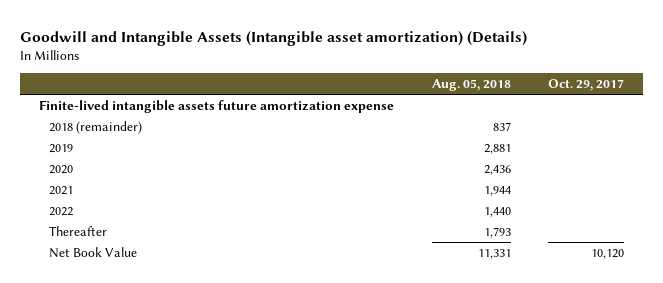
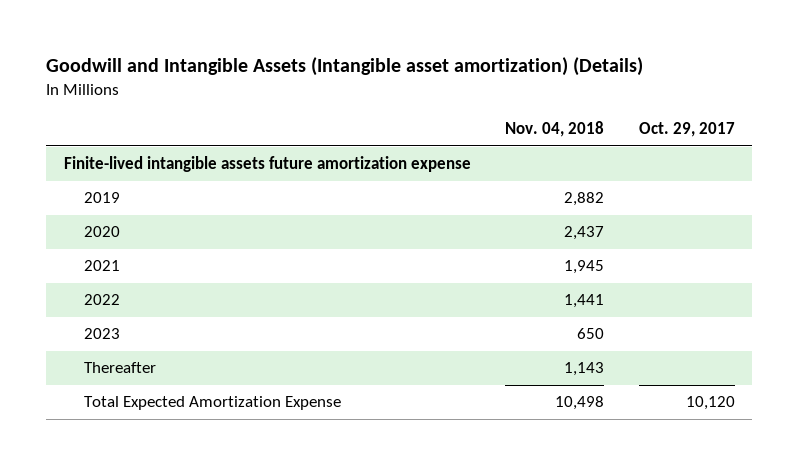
[431,79,511,92] Aug. 05, 2018 -> none
none -> [505,121,605,138] Nov. 04, 2018
[49,120,143,134] 2018 (remainder) -> none
none -> [83,328,120,340] 2023
[49,246,138,258] Net Book Value -> [83,396,341,411] Total Expected Amortization Expense

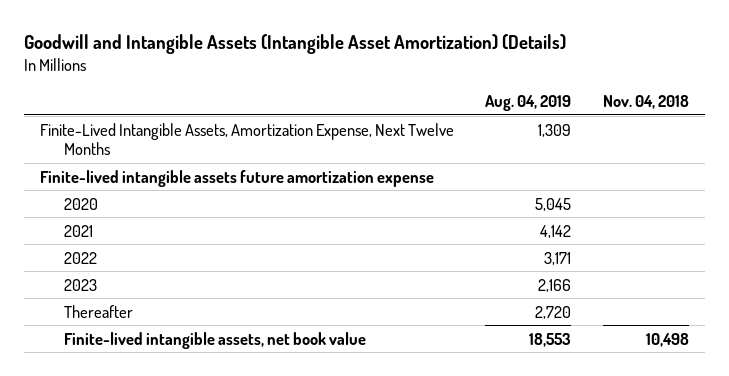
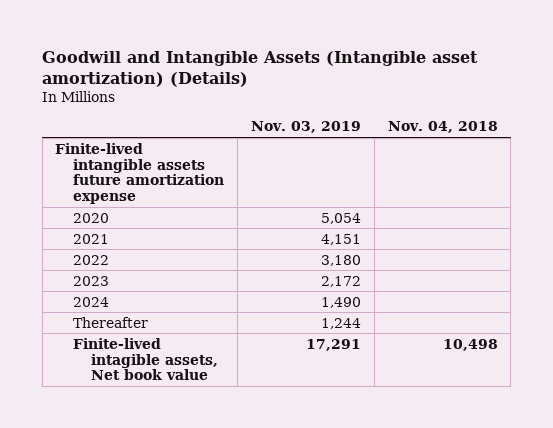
[23,34,566,55] Goodwill and Intangible Assets (Intangible Asset Amortization) (Details) -> [42,51,479,88] Goodwill and Intangible Assets (Intangible asset amortization) (Details)
[485,95,572,112] Aug. 04, 2019 -> none
none -> [250,121,361,134] Nov. 03, 2019
[39,122,454,156] Finite-Lived Intangible Assets, Amortization Expense, Next Twelve Months -> none
none -> [72,296,109,307] 2024
[64,331,367,349] Finite-lived intangible assets, net book value -> [72,337,218,381] Finite-lived intagible assets, Net book value

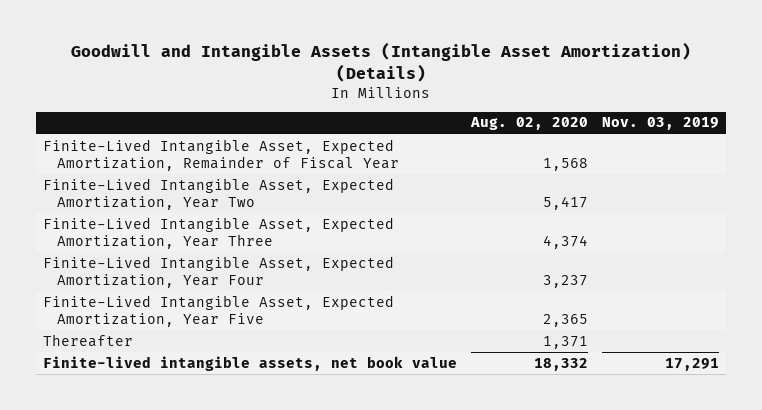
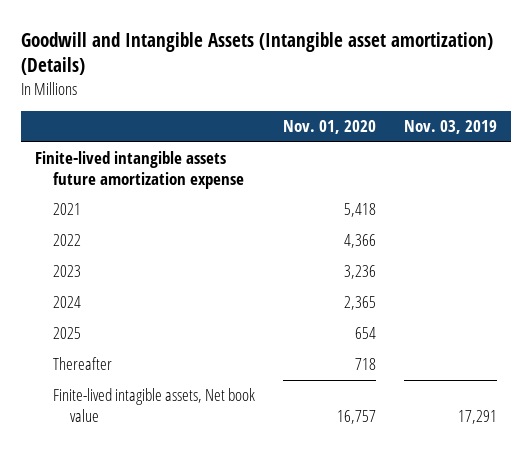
[70,42,691,82] Goodwill and Intangible Assets (Intangible Asset Amortization) (Details) -> [21,31,494,76] Goodwill and Intangible Assets (Intangible asset amortization) (Details)
[469,117,588,131] Aug. 02, 2020 -> none
none -> [282,120,376,135] Nov. 01, 2020
[42,138,399,172] Finite-Lived Intangible Asset, Expected Amortization, Remainder of Fiscal Year -> none
none -> [35,151,244,189] Finite-lived intangible assets future amortization expense
[42,177,394,211] Finite-Lived Intangible Asset, Expected Amortization, Year Two -> [52,203,81,216] 2021
[42,216,394,250] Finite-Lived Intangible Asset, Expected Amortization, Year Three -> [52,234,81,247] 2022
[42,255,394,289] Finite-Lived Intangible Asset, Expected Amortization, Year Four -> [52,265,81,278] 2023
[42,294,394,328] Finite-Lived Intangible Asset, Expected Amortization, Year Five -> [52,296,81,309] 2024
none -> [52,327,81,340] 2025
[42,355,457,371] Finite-lived intangible assets, net book value -> [52,388,255,422] Finite-lived intagible assets, Net book value

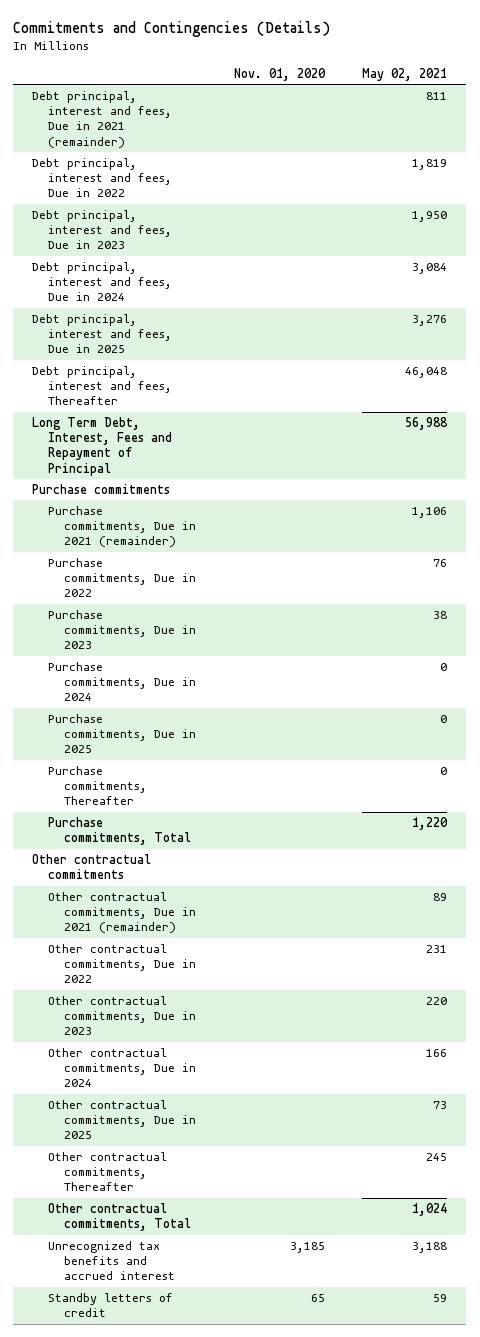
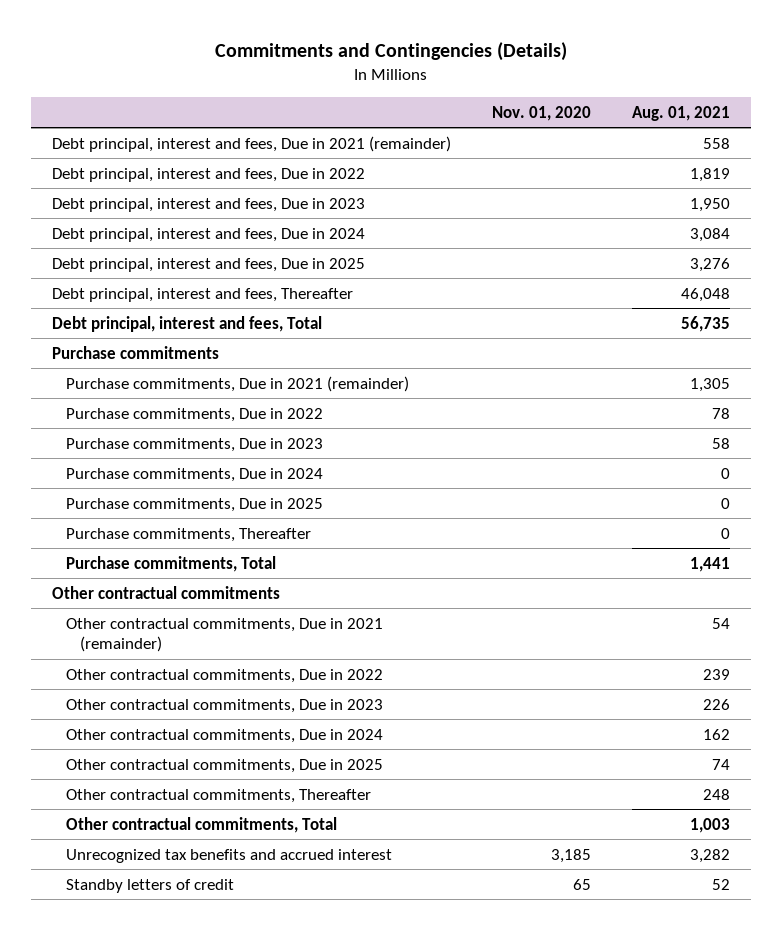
[362,67,448,81] May 02, 2021 -> none
none -> [632,105,731,121] Aug. 01, 2021
[32,417,172,476] Long Term Debt, Interest, Fees and Repayment of Principal -> [51,315,322,332] Debt principal, interest and fees, Total

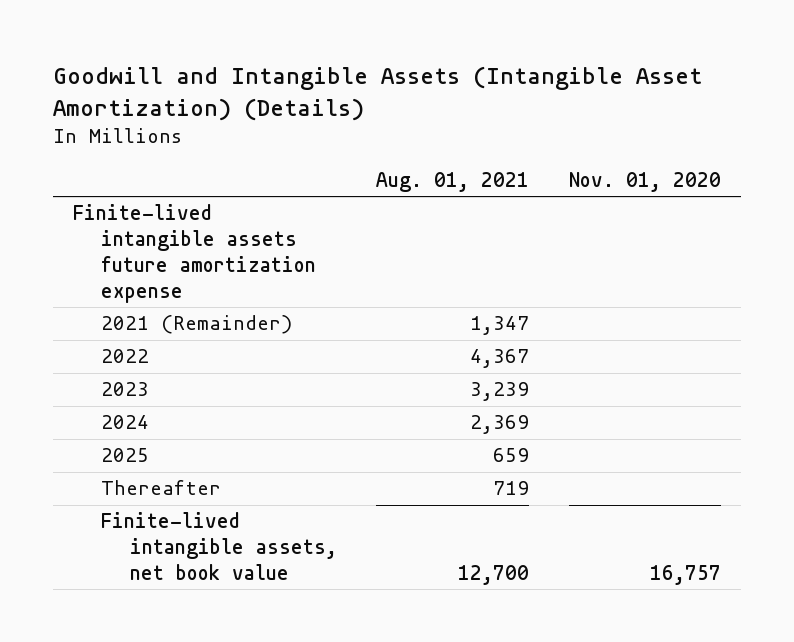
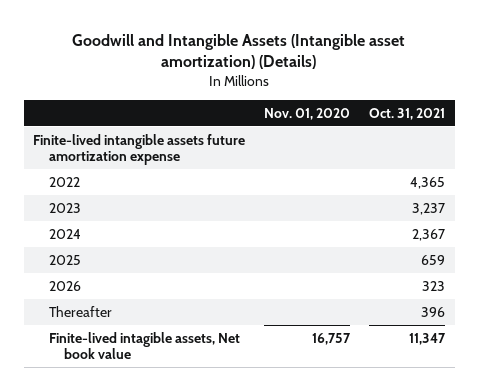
[52,66,702,121] Goodwill and Intangible Assets (Intangible Asset Amortization) (Details) -> [72,33,406,70] Goodwill and Intangible Assets (Intangible asset amortization) (Details)
[376,171,530,192] Aug. 01, 2021 -> none
none -> [369,107,446,120] Oct. 31, 2021
[101,315,293,335] 2021 (Remainder) -> none
none -> [48,280,81,291] 2026
[101,512,337,581] Finite-lived intangible assets, net book value -> [48,331,240,360] Finite-lived intagible assets, Net book value

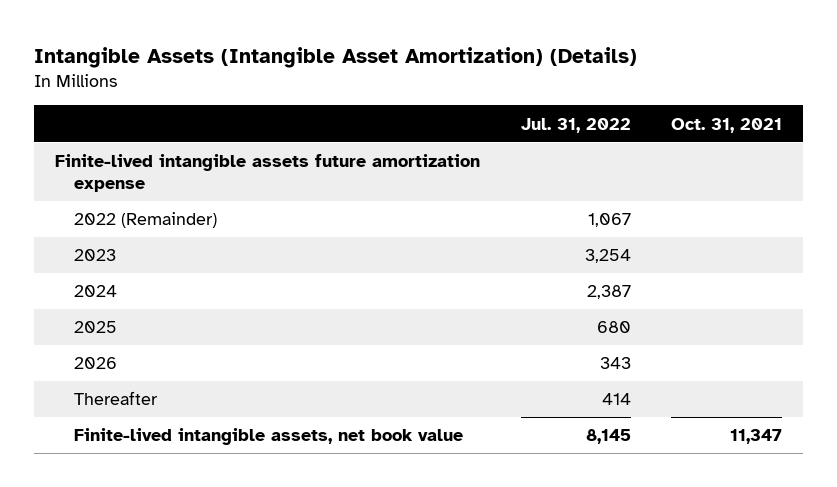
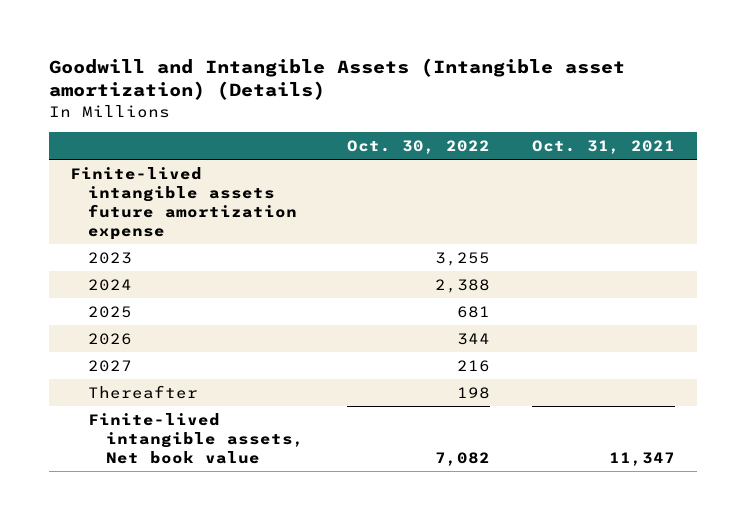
[34,46,638,68] Intangible Assets (Intangible Asset Amortization) (Details) -> [49,57,626,101] Goodwill and Intangible Assets (Intangible asset amortization) (Details)
[520,117,631,133] Jul. 31, 2022 -> none
none -> [346,139,490,154] Oct. 30, 2022
[73,212,217,229] 2022 (Remainder) -> none
none -> [88,359,133,372] 2027
[73,428,463,446] Finite-lived intangible assets, net book value -> [88,412,305,464] Finite-lived intangible assets, Net book value

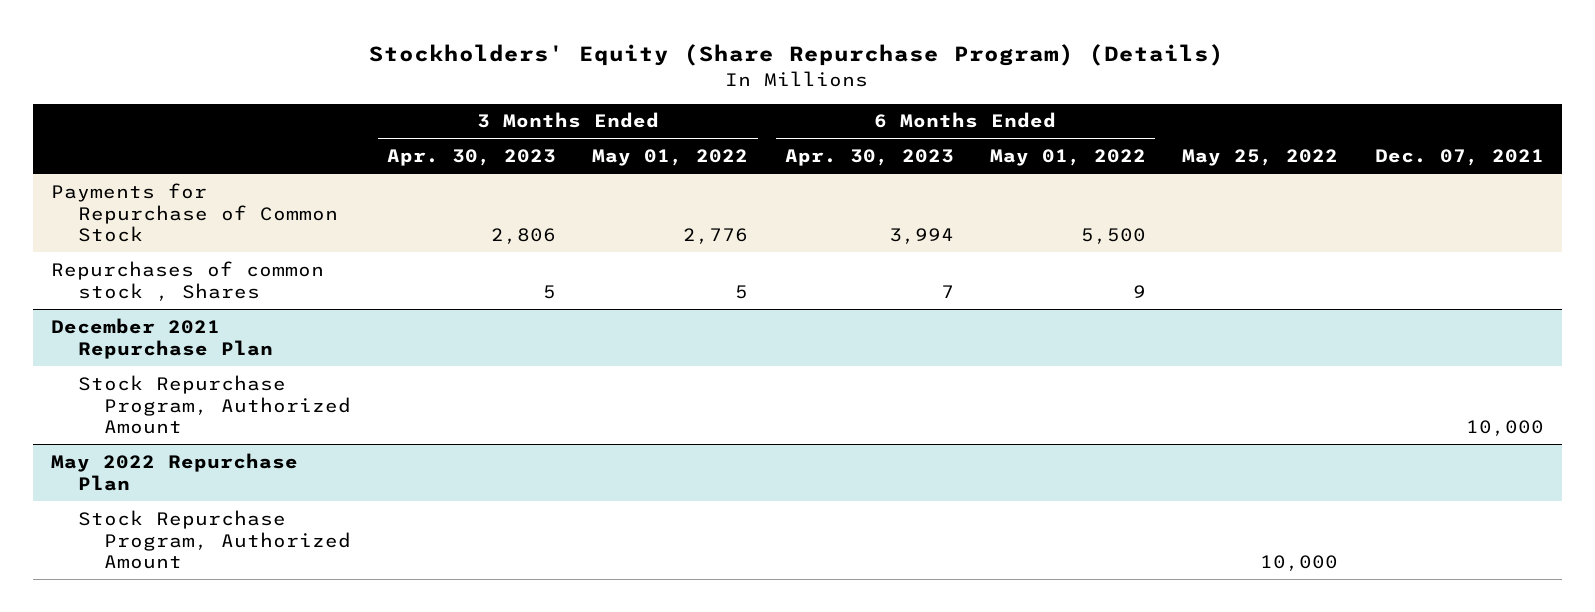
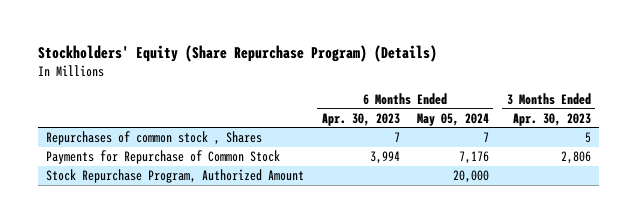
[592,149,749,167] May 01, 2022 -> none
[990,149,1147,167] May 01, 2022 -> none
[1182,149,1339,167] May 25, 2022 -> none
[1374,149,1544,167] Dec. 07, 2021 -> none
none -> [417,112,490,126] May 05, 2024
[51,317,273,359] December 2021 Repurchase Plan -> none
[77,374,351,435] Stock Repurchase Program, Authorized Amount -> none
[51,452,299,491] May 2022 Repurchase Plan -> none
[77,509,351,570] Stock Repurchase Program, Authorized Amount -> none
[51,182,338,243] Payments for Repurchase of Common Stock -> [46,150,281,165] Payments for Repurchase of Common Stock
none -> [46,169,305,184] Stock Repurchase Program, Authorized Amount

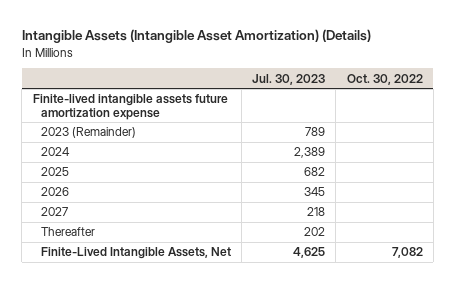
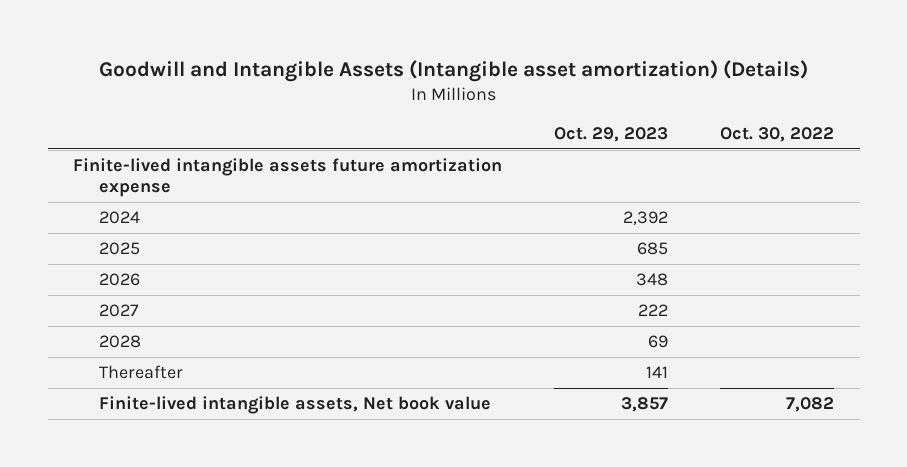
[21,29,371,44] Intangible Assets (Intangible Asset Amortization) (Details) -> [98,59,808,82] Goodwill and Intangible Assets (Intangible asset amortization) (Details)
[252,73,326,85] Jul. 30, 2023 -> none
none -> [554,127,669,143] Oct. 29, 2023
[40,127,136,139] 2023 (Remainder) -> none
none -> [99,334,142,348] 2028
[40,247,231,260] Finite-Lived Intangible Assets, Net -> [99,395,492,414] Finite-lived intangible assets, Net book value

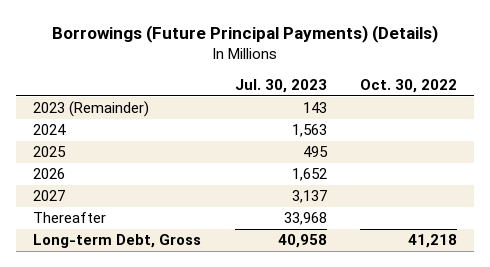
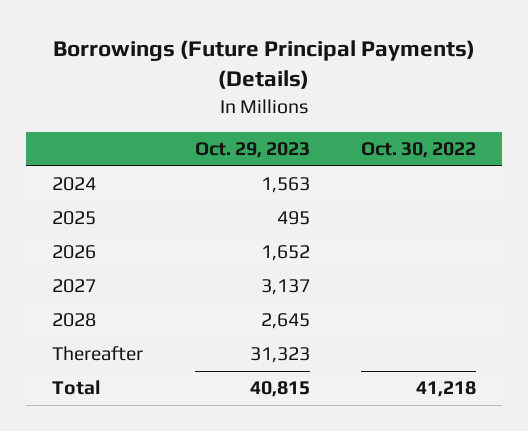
[234,79,327,94] Jul. 30, 2023 -> none
none -> [194,142,310,159] Oct. 29, 2023
[32,101,149,118] 2023 (Remainder) -> none
none -> [51,313,96,328] 2028
[32,234,201,249] Long-term Debt, Gross -> [51,380,101,396] Total

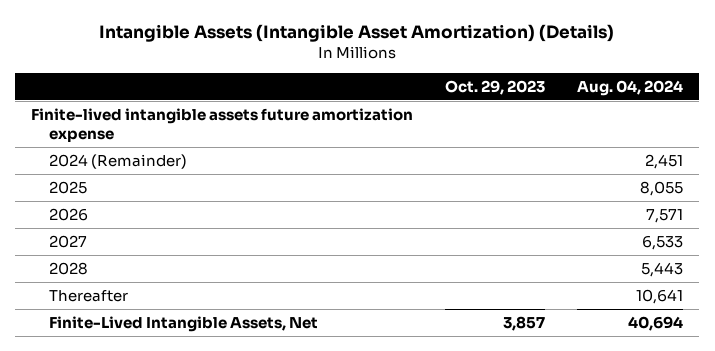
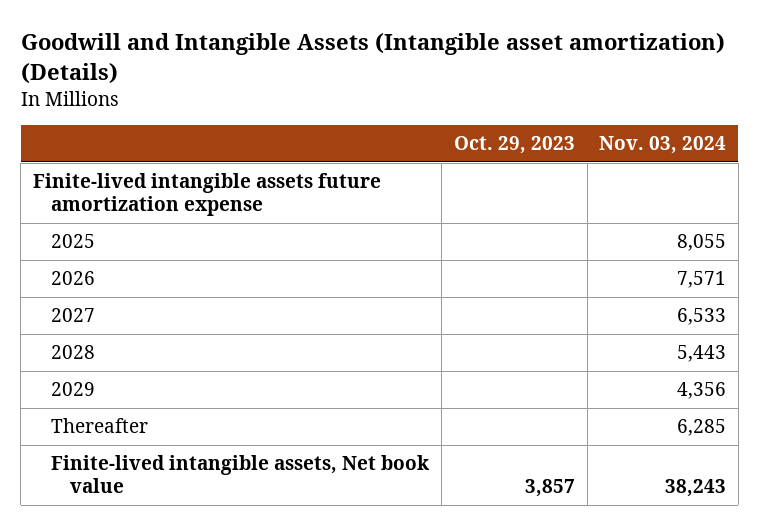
[99,24,615,43] Intangible Assets (Intangible Asset Amortization) (Details) -> [20,33,725,84] Goodwill and Intangible Assets (Intangible asset amortization) (Details)
[577,79,684,96] Aug. 04, 2024 -> none
none -> [599,135,727,154] Nov. 03, 2024
[49,153,188,169] 2024 (Remainder) -> none
none -> [51,382,96,397] 2029
[49,315,319,332] Finite-Lived Intangible Assets, Net -> [51,455,431,494] Finite-lived intangible assets, Net book value

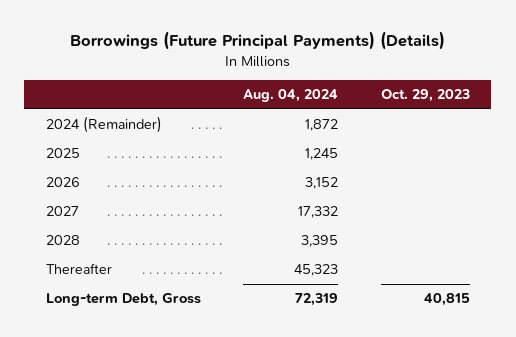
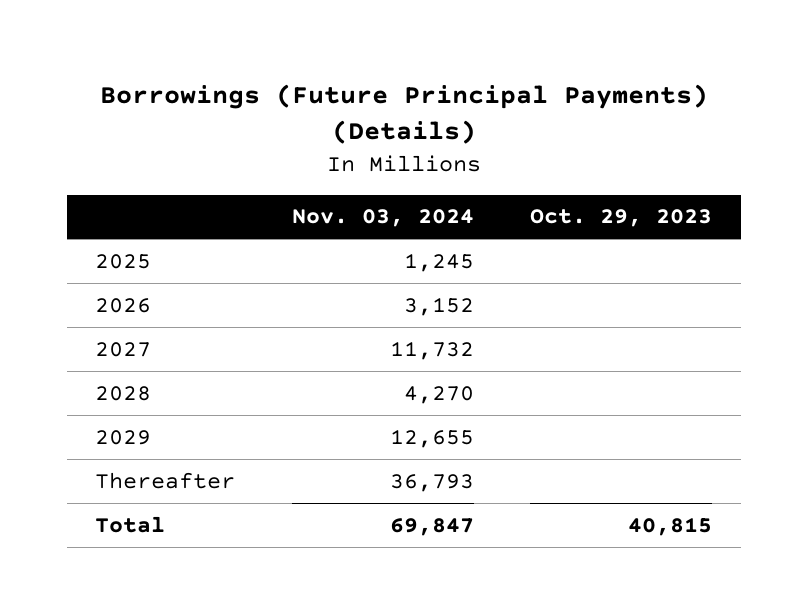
[243,89,339,103] Aug. 04, 2024 -> none
none -> [291,209,474,228] Nov. 03, 2024
[45,116,162,134] 2024 (Remainder) -> none
none -> [94,429,151,445] 2029
[45,293,201,307] Long-term Debt, Gross -> [94,515,165,533] Total

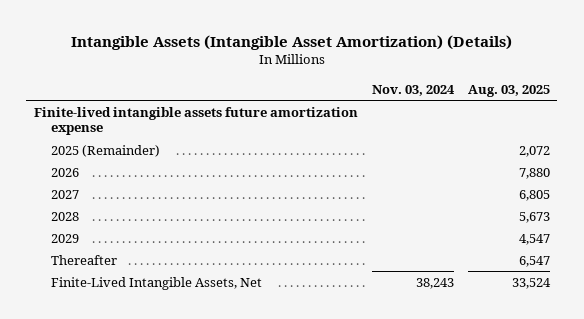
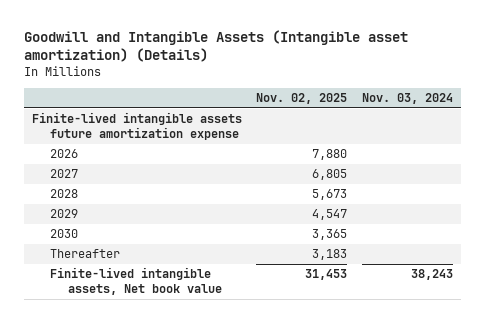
[70,34,512,50] Intangible Assets (Intangible Asset Amortization) (Details) -> [24,30,409,63] Goodwill and Intangible Assets (Intangible asset amortization) (Details)
[468,84,551,97] Aug. 03, 2025 -> none
none -> [256,92,348,104] Nov. 02, 2025
[50,144,160,157] 2025 (Remainder) -> none
none -> [49,229,78,239] 2030
[50,276,262,290] Finite-Lived Intangible Assets, Net -> [49,267,222,295] Finite-lived intangible assets, Net book value

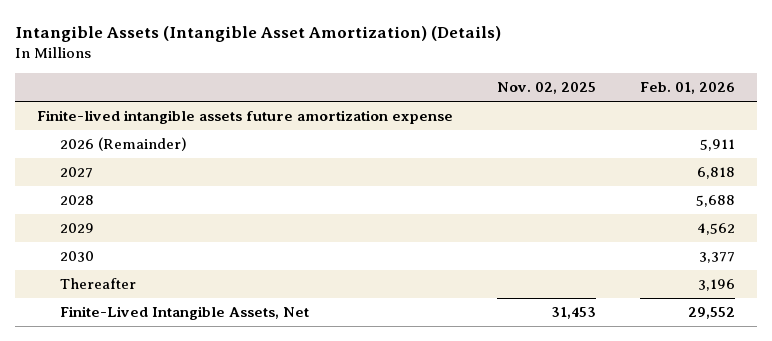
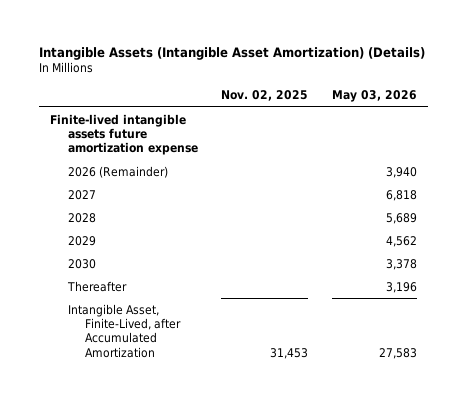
[639,82,735,95] Feb. 01, 2026 -> none
none -> [331,90,417,103] May 03, 2026
[60,306,310,321] Finite-Lived Intangible Assets, Net -> [67,303,182,358] Intangible Asset, Finite-Lived, after Accumulated Amortization

